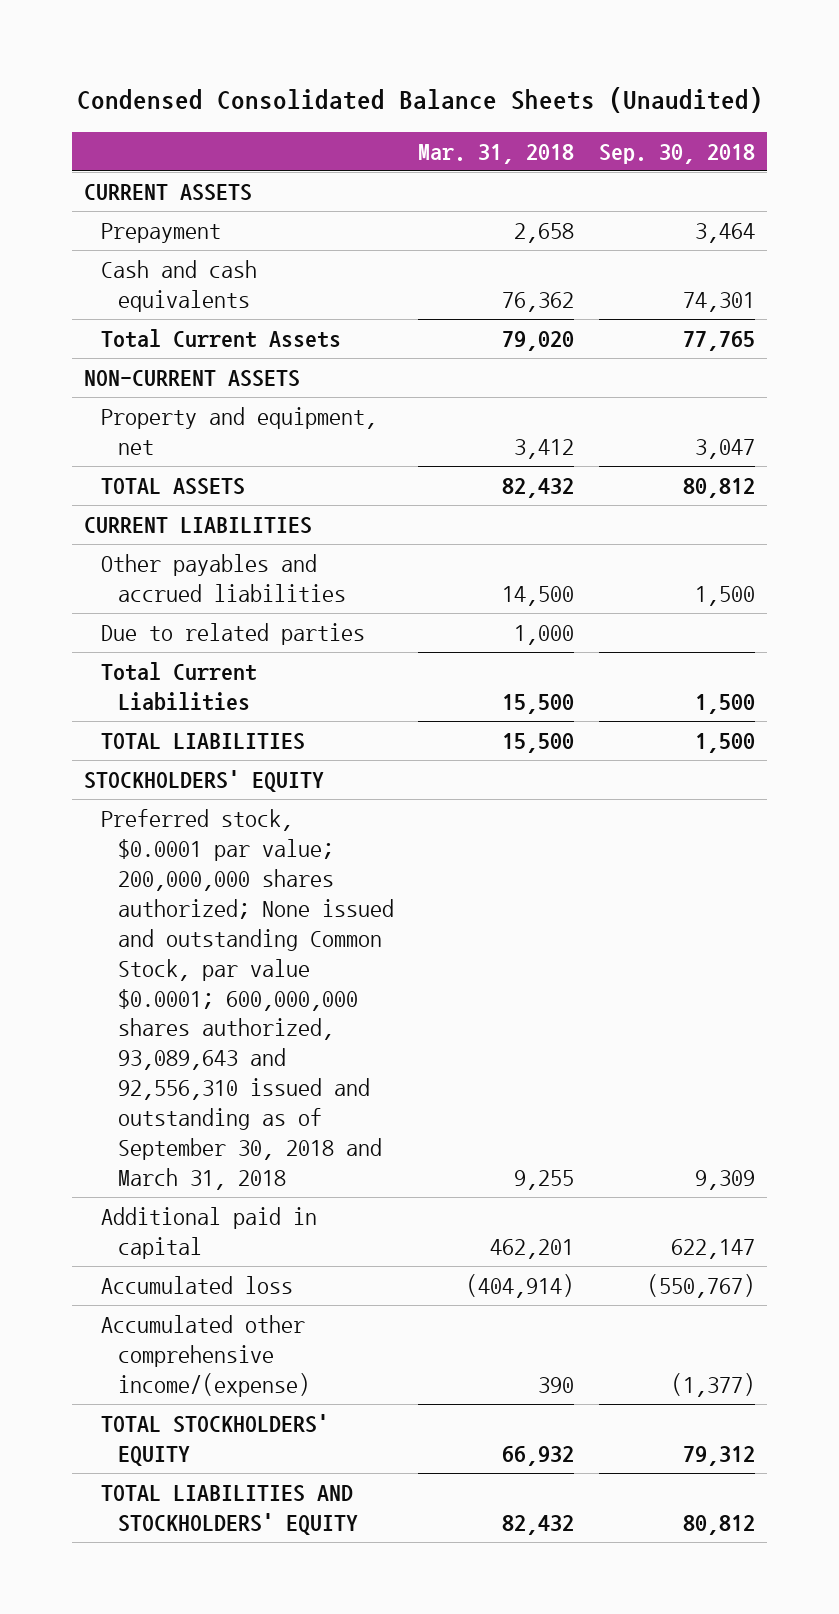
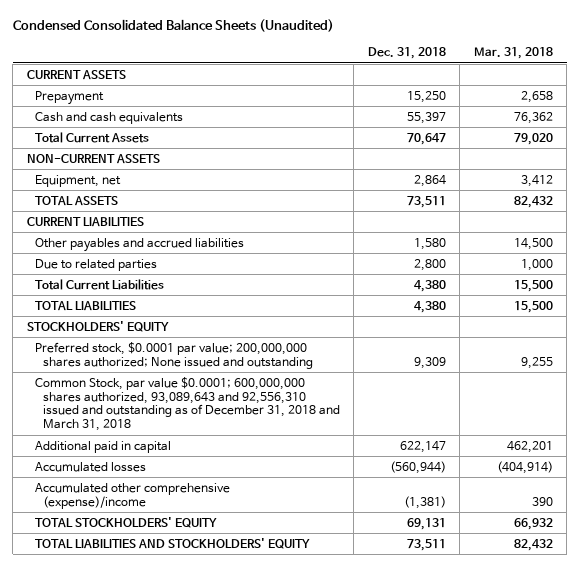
[598,143,755,164] Sep. 30, 2018 -> none
none -> [367,47,446,60] Dec. 31, 2018
[101,407,378,455] Property and equipment, net -> [34,174,121,187] Equipment, net
[101,809,394,1191] Preferred stock, $0.0001 par value; 200,000,000 shares authorized; None issued and outstanding Common Stock, par value $0.0001; 600,000,000 shares authorized, 93,089,643 and 92,556,310 issued and outstanding as of September 30, 2018 and March 31, 2018 -> [34,341,313,369] Preferred stock, $0.0001 par value; 200,000,000 shares authorized; None issued and outstanding
none -> [34,376,340,431] Common Stock, par value $0.0001; 600,000,000 shares authorized, 93,089,643 and 92,556,310 issued and outstanding as of December 31, 2018 and March 31, 2018
[101,1276,294,1295] Accumulated loss -> [34,461,146,472] Accumulated losses
[101,1315,310,1397] Accumulated other comprehensive income/(expense) -> [34,482,230,509] Accumulated other comprehensive (expense)/income

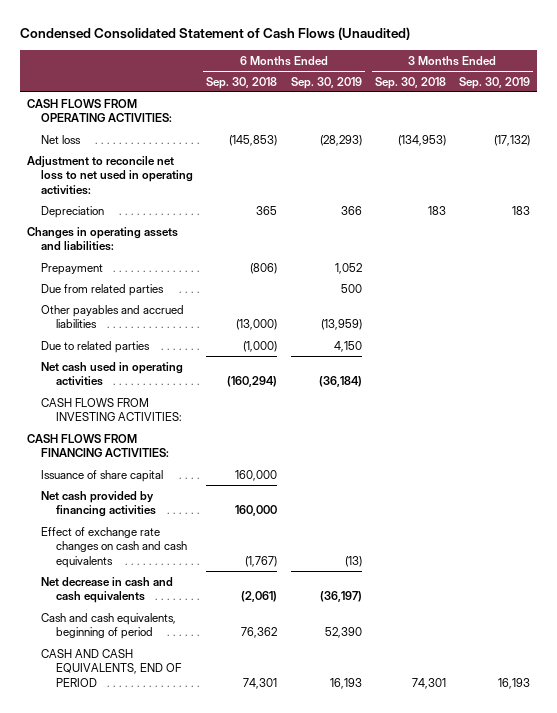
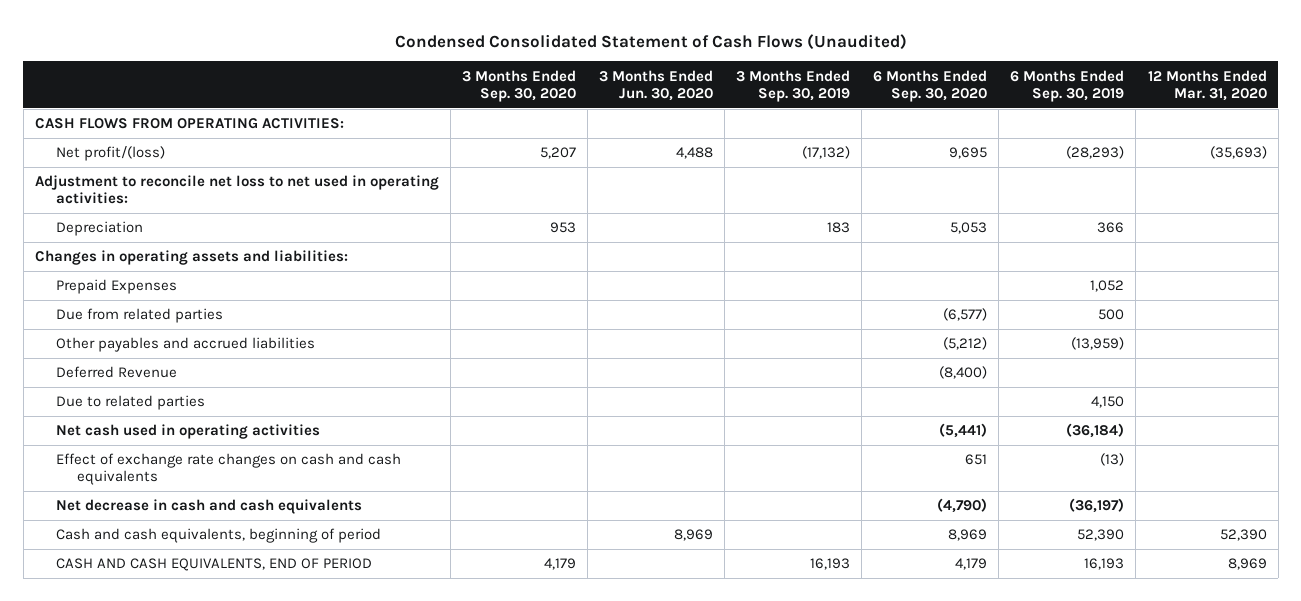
[206,76,278,89] Sep. 30, 2018 -> none
[374,76,446,89] Sep. 30, 2018 -> none
none -> [461,69,576,102] 3 Months Ended Sep. 30, 2020
none -> [599,69,714,101] 3 Months Ended Jun. 30, 2020
none -> [873,69,988,102] 6 Months Ended Sep. 30, 2020
none -> [1147,69,1267,101] 12 Months Ended Mar. 31, 2020
[41,134,82,144] Net loss -> [56,146,166,162] Net profit/(loss)
[41,262,104,275] Prepayment -> [56,279,178,295] Prepaid Expenses
none -> [56,366,178,379] Deferred Revenue
[41,397,182,422] CASH FLOWS FROM INVESTING ACTIVITIES: -> none
[26,433,170,458] CASH FLOWS FROM FINANCING ACTIVITIES: -> none
[41,469,164,482] Issuance of share capital -> none
[41,490,156,518] Net cash provided by financing activities -> none

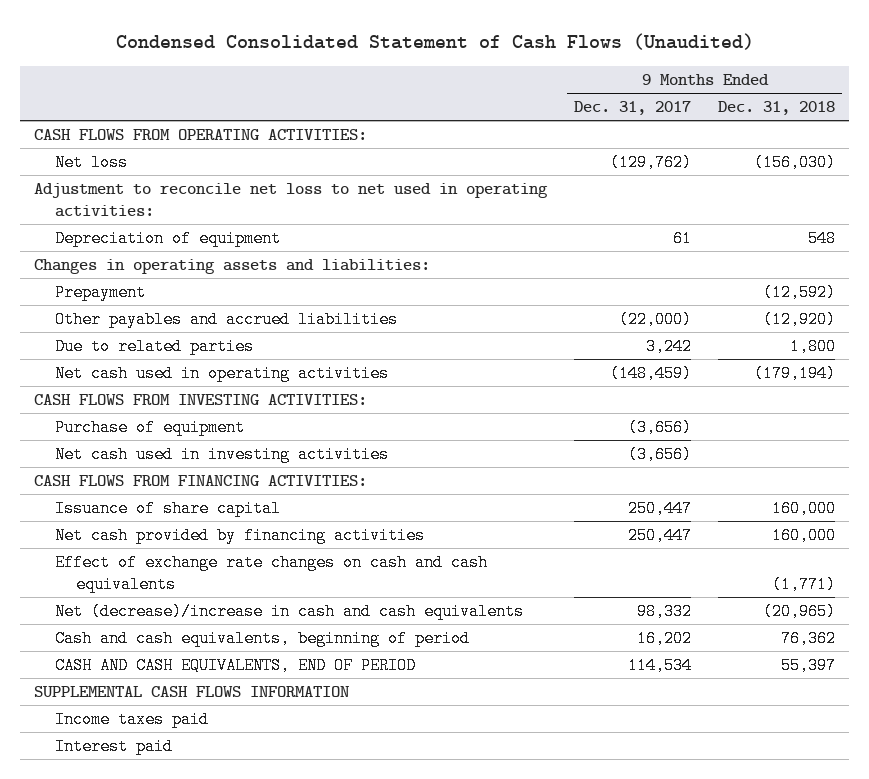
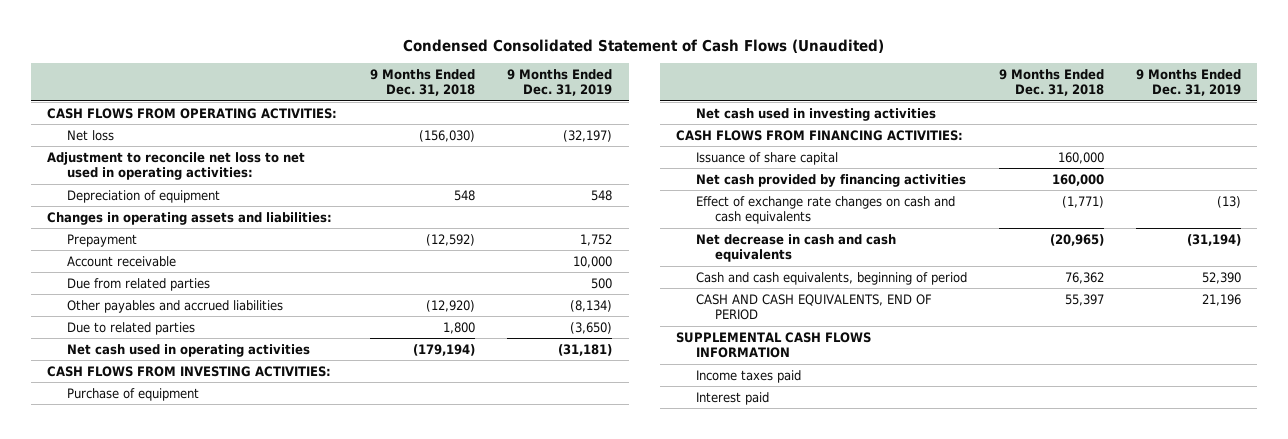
[574,101,692,116] Dec. 31, 2017 -> none
none -> [507,68,613,97] 9 Months Ended Dec. 31, 2019
none -> [66,255,176,267] Account receivable
none -> [66,277,210,291] Due from related parties
[54,602,524,620] Net (decrease)/increase in cash and cash equivalents -> [695,233,896,263] Net decrease in cash and cash equivalents

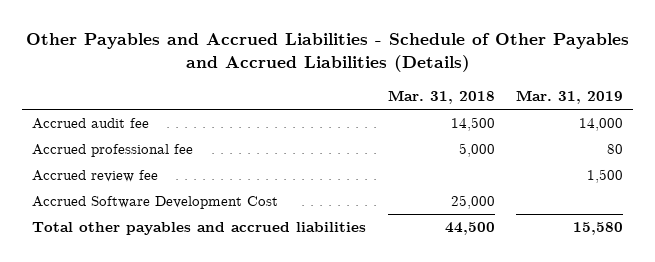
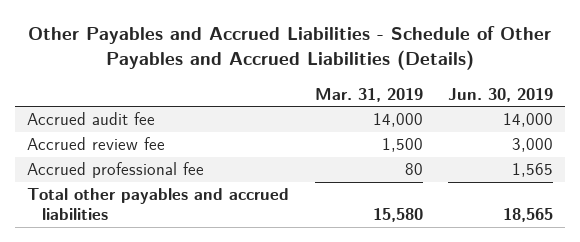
[387,90,495,105] Mar. 31, 2018 -> none
none -> [447,87,553,102] Jun. 30, 2019
[32,196,279,210] Accrued Software Development Cost -> none
[32,144,194,158] Accrued professional fee -> [27,162,205,179] Accrued professional fee

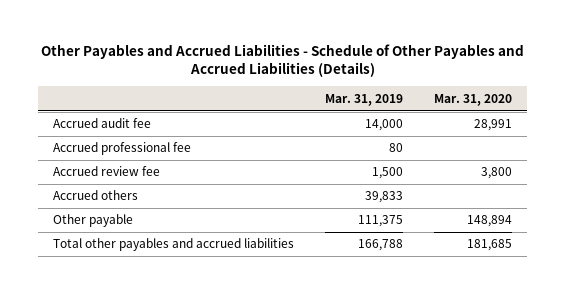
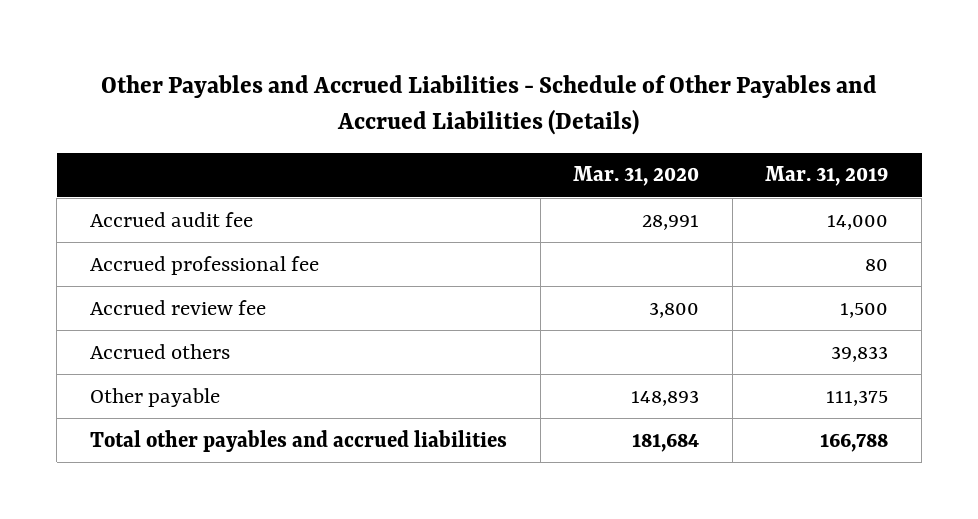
[466,215,512,228] 148,894 -> [631,389,700,406] 148,893
[466,239,512,252] 181,685 -> [632,432,700,452] 181,684

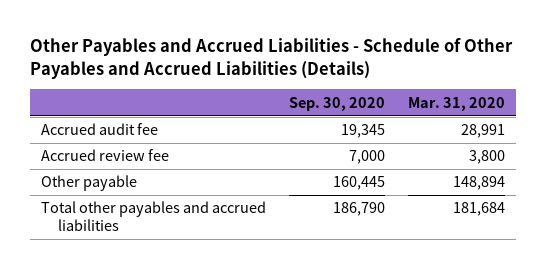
[765,166,889,187] Mar. 31, 2019 -> none
none -> [289,96,386,111] Sep. 30, 2020
[89,255,319,275] Accrued professional fee -> none
[89,343,230,359] Accrued others -> none
[631,389,700,406] 148,893 -> [453,176,506,191] 148,894

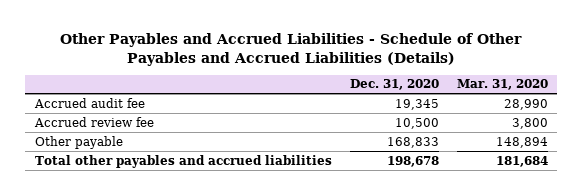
[289,96,386,111] Sep. 30, 2020 -> none
none -> [349,79,439,91] Dec. 31, 2020
[461,124,506,139] 28,991 -> [504,98,549,110] 28,990

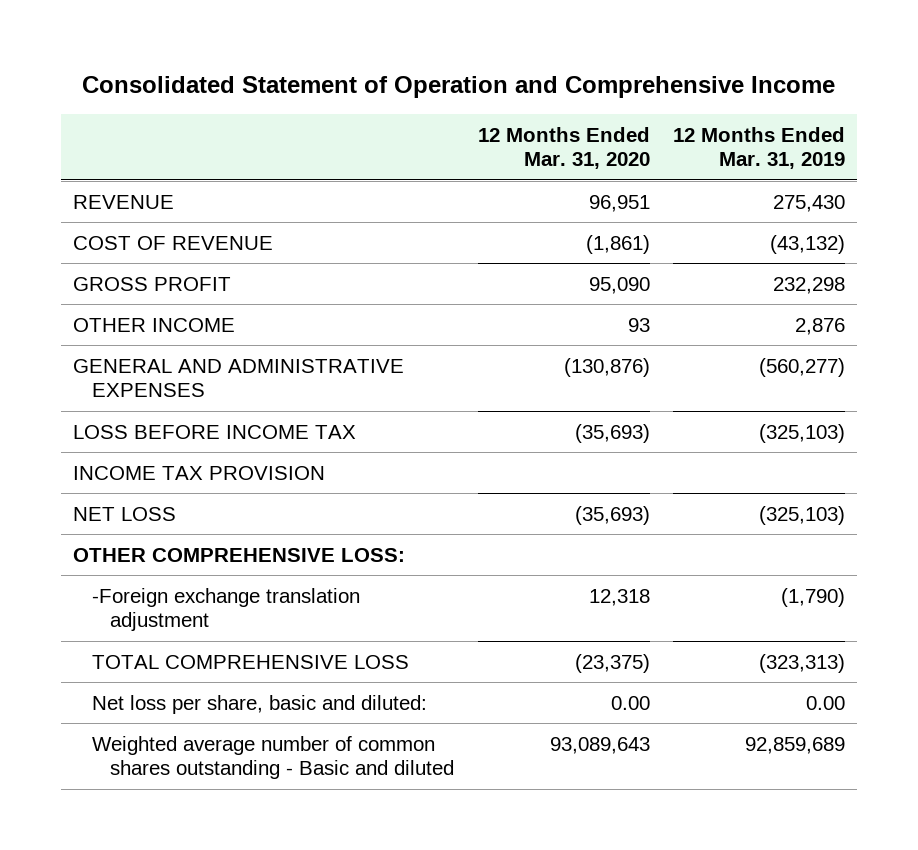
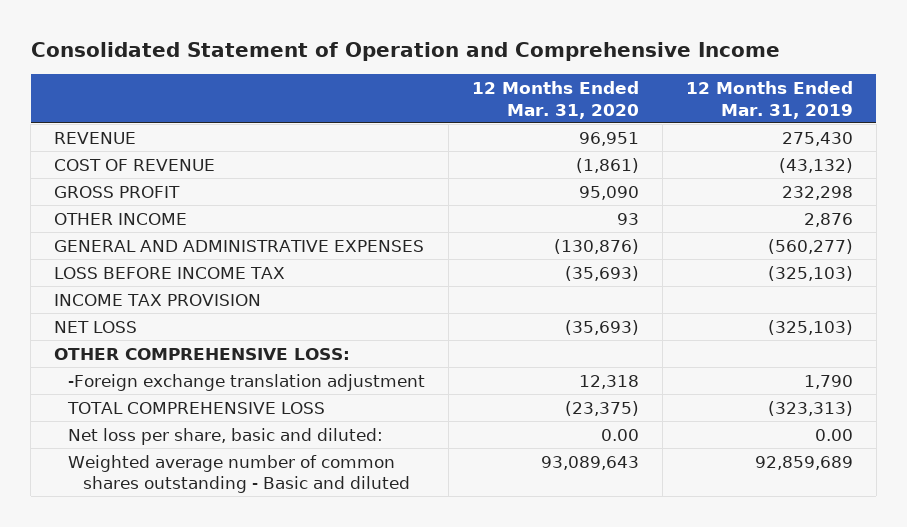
[781,587,846,607] (1,790) -> [803,374,853,389] 1,790

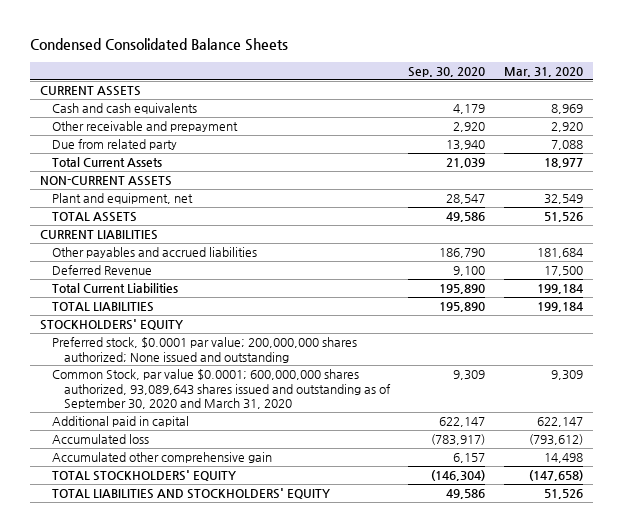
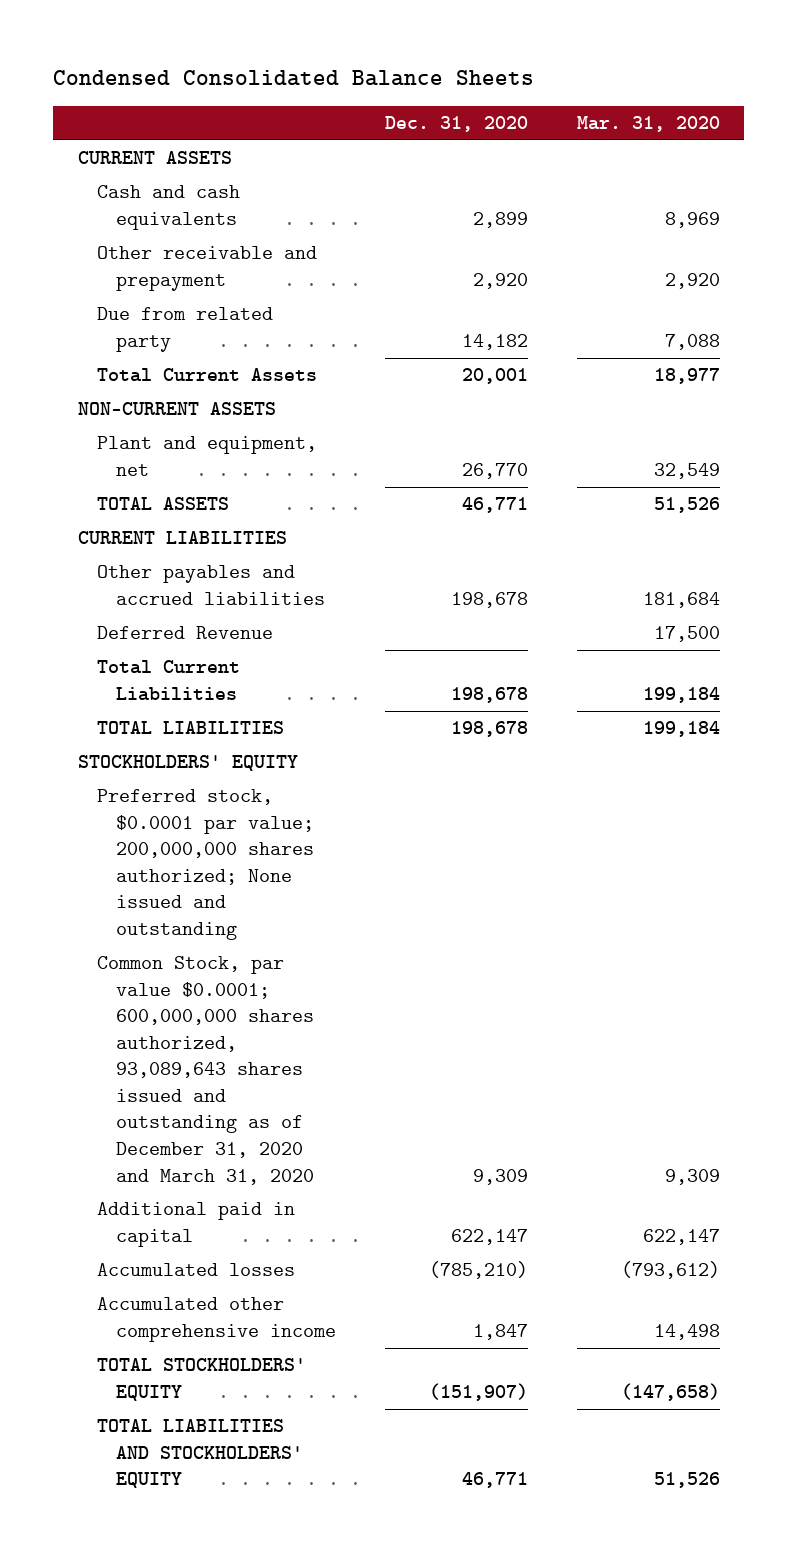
[408,66,486,77] Sep. 30, 2020 -> none
none -> [384,116,528,133] Dec. 31, 2020
[51,369,391,410] Common Stock, par value $0.0001; 600,000,000 shares authorized, 93,089,643 shares issued and outstanding as of September 30, 2020 and March 31, 2020 -> [96,956,315,1185] Common Stock, par value $0.0001; 600,000,000 shares authorized, 93,089,643 shares issued and outstanding as of December 31, 2020 and March 31, 2020
[51,434,149,445] Accumulated loss -> [96,1263,295,1277] Accumulated losses
[51,452,272,464] Accumulated other comprehensive gain -> [96,1297,337,1342] Accumulated other comprehensive income

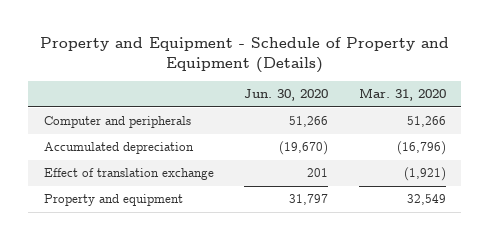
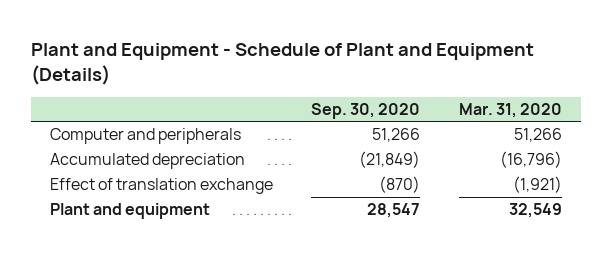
[39,37,449,74] Property and Equipment - Schedule of Property and Equipment (Details) -> [30,42,534,85] Plant and Equipment - Schedule of Plant and Equipment (Details)
[244,89,329,102] Jun. 30, 2020 -> none
none -> [311,102,421,119] Sep. 30, 2020
[43,194,183,207] Property and equipment -> [50,203,211,220] Plant and equipment

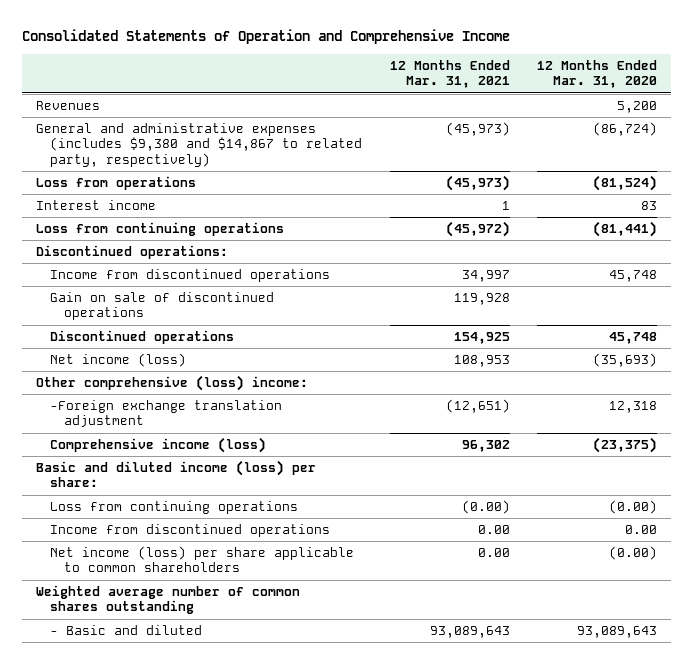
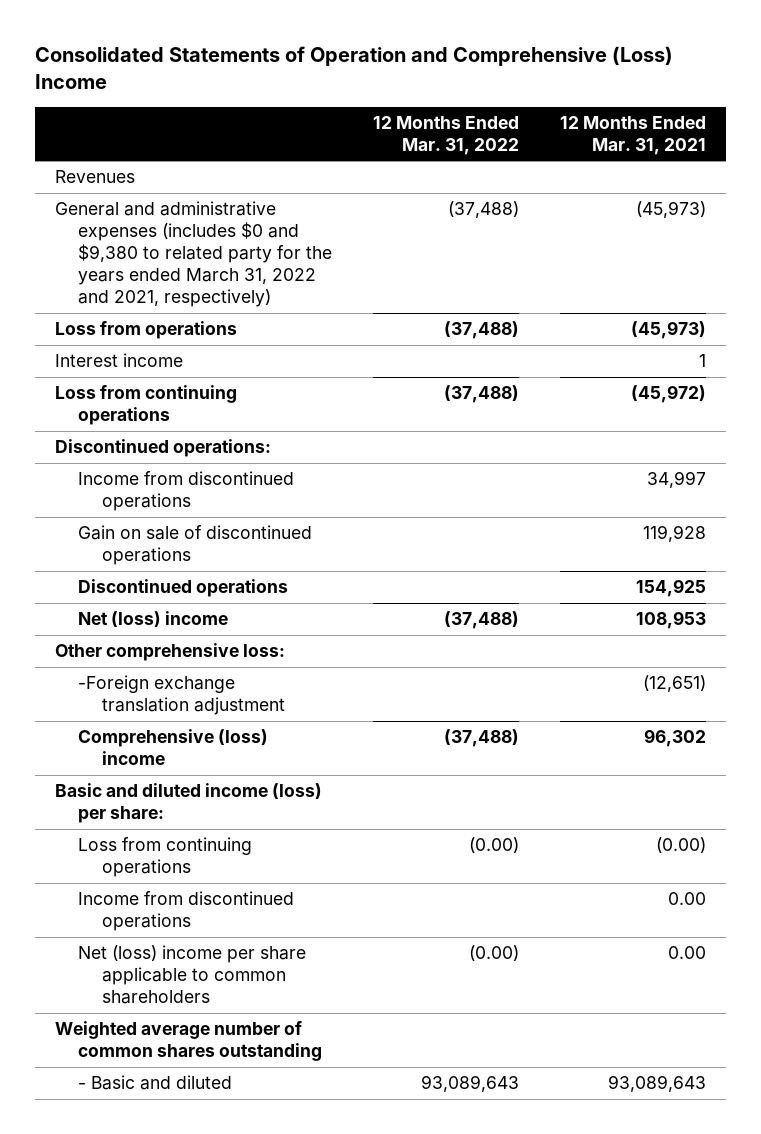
[22,29,511,45] Consolidated Statements of Operation and Comprehensive Income -> [34,45,673,90] Consolidated Statements of Operation and Comprehensive (Loss) Income
[537,59,658,89] 12 Months Ended Mar. 31, 2020 -> none
none -> [373,115,520,155] 12 Months Ended Mar. 31, 2022
[36,122,363,168] General and administrative expenses (includes $9,380 and $14,867 to related party, respectively) -> [55,201,333,308] General and administrative expenses (includes $0 and $9,380 to related party for the years ended March 31, 2022 and 2021, respectively)
[50,352,187,367] Net income (loss) -> [78,611,229,628] Net (loss) income
[36,374,309,391] Other comprehensive (loss) income: -> [55,643,286,662] Other comprehensive loss:
[50,436,267,453] Comprehensive income (loss) -> [78,729,269,766] Comprehensive (loss) income
[50,545,355,573] Net income (loss) per share applicable to common shareholders -> [78,945,307,1005] Net (loss) income per share applicable to common shareholders

